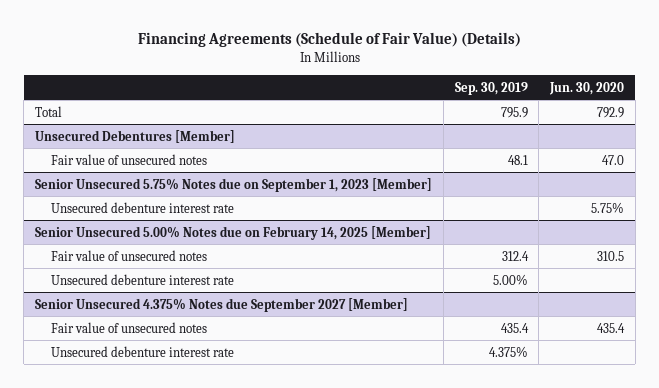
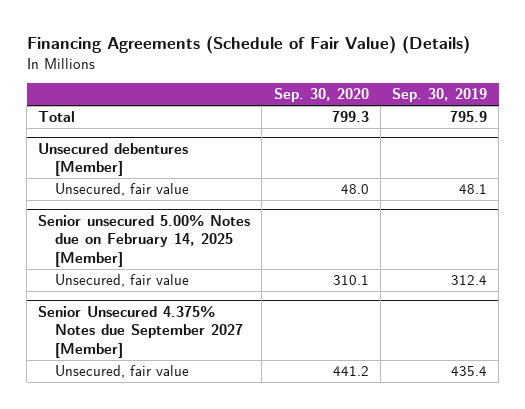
[549,81,625,95] Jun. 30, 2020 -> none
none -> [273,88,369,103] Sep. 30, 2020
[35,177,433,192] Senior Unsecured 5.75% Notes due on September 1, 2023 [Member] -> none
[50,201,234,213] Unsecured debenture interest rate -> none
[50,273,234,285] Unsecured debenture interest rate -> none
[35,129,236,143] Unsecured Debentures [Member] -> [38,142,189,177] Unsecured debentures [Member]
[50,153,207,165] Fair value of unsecured notes -> [54,183,189,197] Unsecured, fair value
[35,225,432,240] Senior Unsecured 5.00% Notes due on February 14, 2025 [Member] -> [38,214,251,267] Senior unsecured 5.00% Notes due on February 14, 2025 [Member]
[50,249,207,261] Fair value of unsecured notes -> [54,274,189,288] Unsecured, fair value
[50,345,234,357] Unsecured debenture interest rate -> none
[50,321,207,333] Fair value of unsecured notes -> [54,365,189,379] Unsecured, fair value

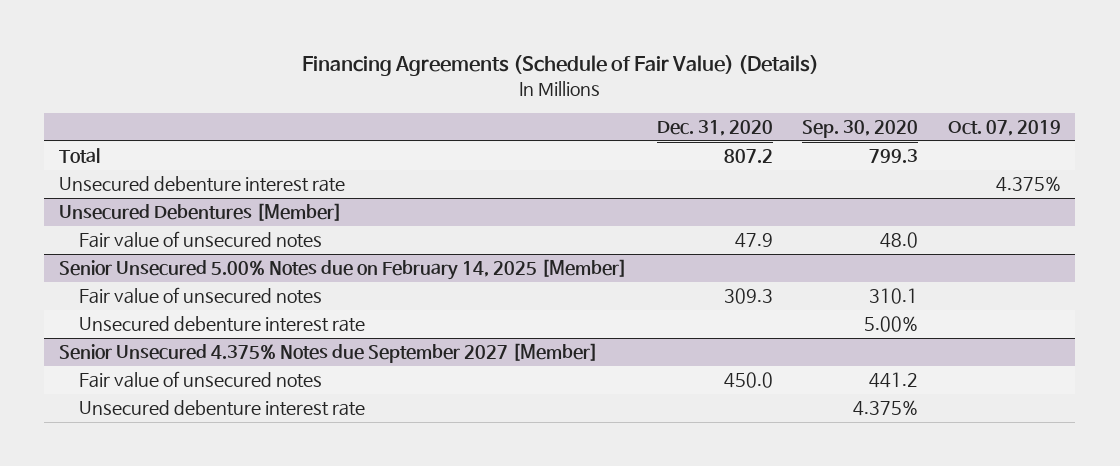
[392,88,488,103] Sep. 30, 2019 -> none
none -> [656,119,773,136] Dec. 31, 2020
none -> [947,119,1061,136] Oct. 07, 2019
none -> [59,176,346,193] Unsecured debenture interest rate
[38,142,189,177] Unsecured debentures [Member] -> [59,203,343,222] Unsecured Debentures [Member]
[54,183,189,197] Unsecured, fair value -> [79,231,323,249] Fair value of unsecured notes
[38,214,251,267] Senior unsecured 5.00% Notes due on February 14, 2025 [Member] -> [59,259,628,281] Senior Unsecured 5.00% Notes due on February 14, 2025 [Member]
[54,274,189,288] Unsecured, fair value -> [79,287,323,305] Fair value of unsecured notes
none -> [79,316,366,333] Unsecured debenture interest rate
[54,365,189,379] Unsecured, fair value -> [79,371,323,389] Fair value of unsecured notes
none -> [79,400,366,417] Unsecured debenture interest rate

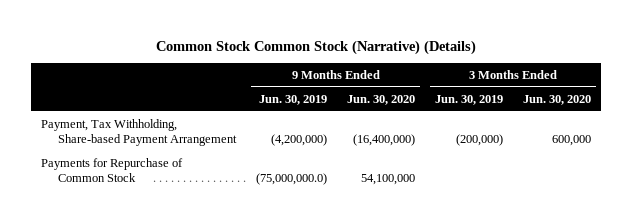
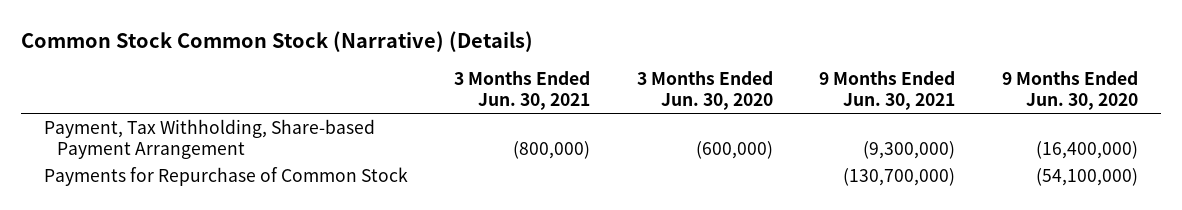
[259,94,328,105] Jun. 30, 2019 -> none
[434,94,503,105] Jun. 30, 2019 -> none
none -> [454,71,591,111] 3 Months Ended Jun. 30, 2021
none -> [819,71,956,111] 9 Months Ended Jun. 30, 2021
[551,135,591,147] 600,000 -> [695,140,773,159] (600,000)
[361,174,416,186] 54,100,000 -> [1035,167,1138,186] (54,100,000)

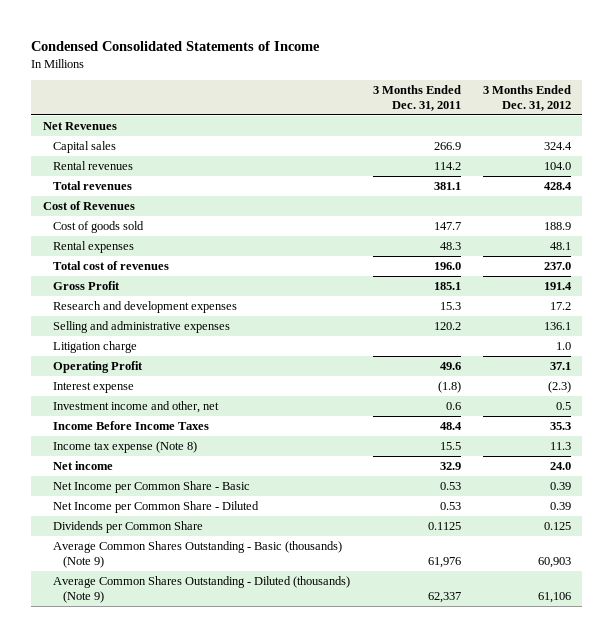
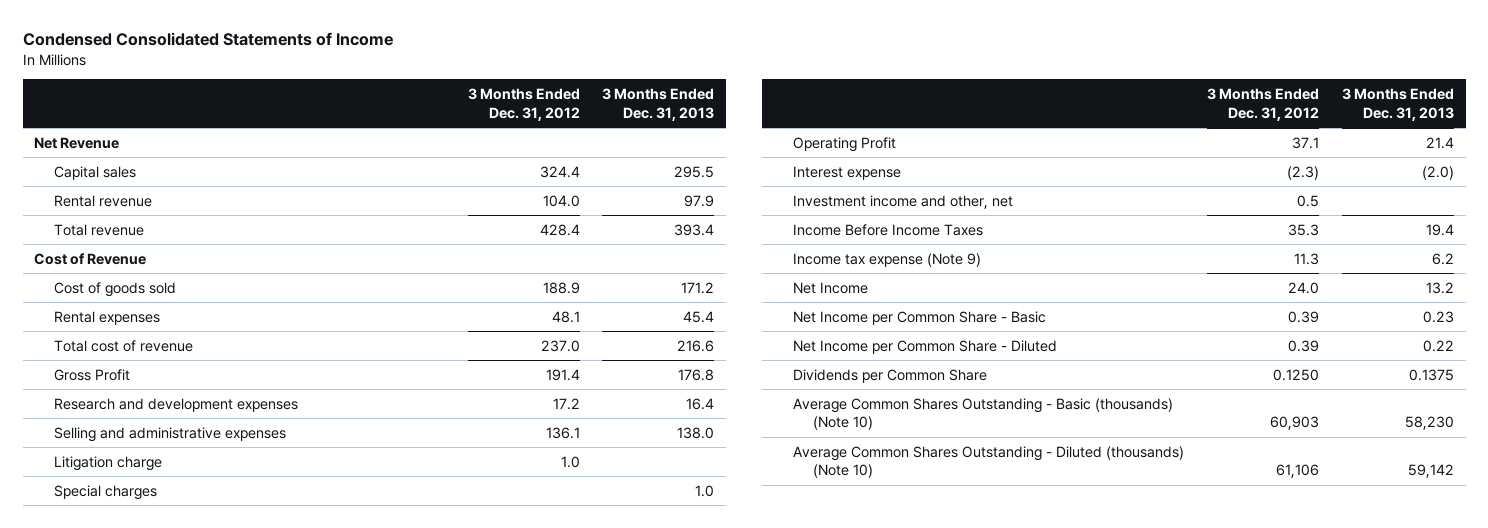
[372,84,461,111] 3 Months Ended Dec. 31, 2011 -> none
none -> [602,87,715,121] 3 Months Ended Dec. 31, 2013
[42,121,117,130] Net Revenues -> [34,136,120,149] Net Revenue
[52,160,133,170] Rental revenues -> [53,194,152,207] Rental revenue
[52,180,132,190] Total revenues -> [53,223,144,236] Total revenue
[42,200,135,210] Cost of Revenues -> [34,252,147,265] Cost of Revenue
[52,260,169,270] Total cost of revenues -> [53,339,193,352] Total cost of revenue
none -> [53,484,157,500] Special charges
[52,440,197,453] Income tax expense (Note 8) -> [793,252,982,267] Income tax expense (Note 9)
[52,460,113,470] Net income -> [793,281,869,294] Net Income
[544,521,572,530] 0.125 -> [1273,368,1320,381] 0.1250
[52,540,342,568] Average Common Shares Outstanding - Basic (thousands) (Note 9) -> [793,397,1174,431] Average Common Shares Outstanding - Basic (thousands) (Note 10)
[52,575,350,603] Average Common Shares Outstanding - Diluted (thousands) (Note 9) -> [793,445,1185,479] Average Common Shares Outstanding - Diluted (thousands) (Note 10)

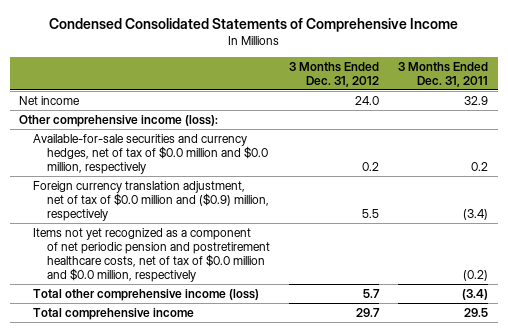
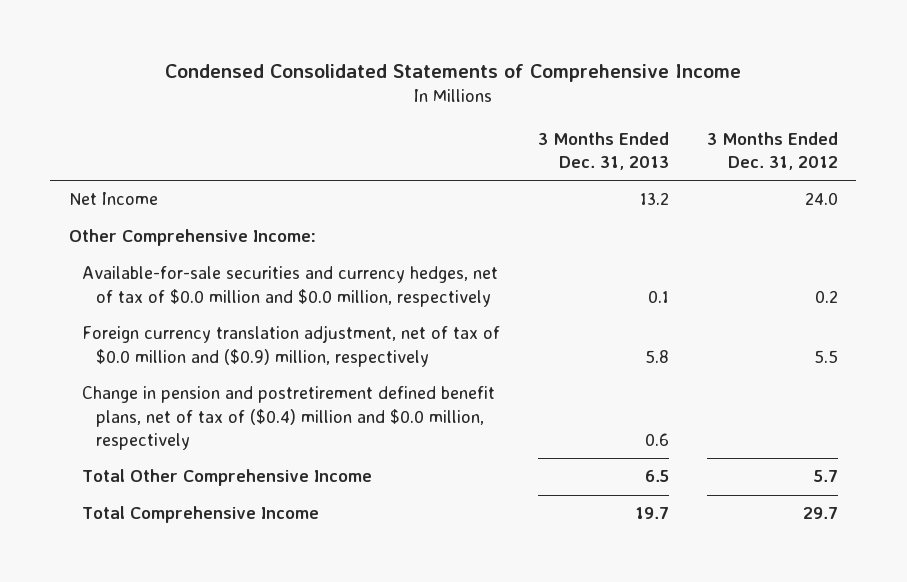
[398,61,489,87] 3 Months Ended Dec. 31, 2011 -> none
none -> [537,131,669,171] 3 Months Ended Dec. 31, 2013
[19,95,81,105] Net income -> [69,192,159,206] Net Income
[19,114,219,127] Other comprehensive income (loss): -> [69,229,317,247] Other Comprehensive Income:
[33,227,270,283] Items not yet recognized as a component of net periodic pension and postretirement healthcare costs, net of tax of $0.0 million and $0.0 million, respectively -> [82,386,496,451] Change in pension and postretirement defined benefit plans, net of tax of ($0.4) million and $0.0 million, respectively
[33,288,260,301] Total other comprehensive income (loss) -> [82,469,373,487] Total Other Comprehensive Income
[33,307,195,320] Total comprehensive income -> [82,506,320,524] Total Comprehensive Income

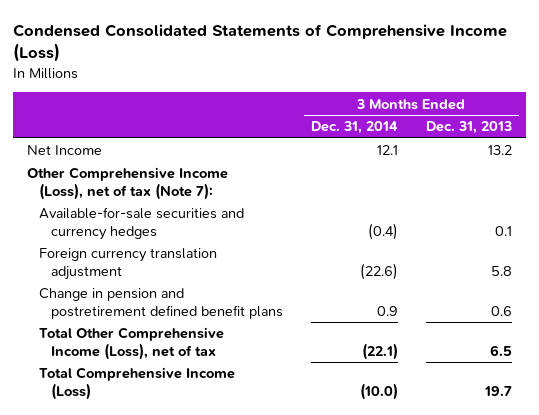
[165,64,742,83] Condensed Consolidated Statements of Comprehensive Income -> [13,23,508,63] Condensed Consolidated Statements of Comprehensive Income (Loss)
[706,131,838,171] 3 Months Ended Dec. 31, 2012 -> none
none -> [310,121,398,135] Dec. 31, 2014
[69,229,317,247] Other Comprehensive Income: -> [27,167,229,200] Other Comprehensive Income (Loss), net of tax (Note 7):
[82,266,499,307] Available-for-sale securities and currency hedges, net of tax of $0.0 million and $0.0 million, respectively -> [39,207,245,240] Available-for-sale securities and currency hedges
[82,325,501,367] Foreign currency translation adjustment, net of tax of $0.0 million and ($0.9) million, respectively -> [39,248,218,280] Foreign currency translation adjustment
[82,386,496,451] Change in pension and postretirement defined benefit plans, net of tax of ($0.4) million and $0.0 million, respectively -> [39,288,284,319] Change in pension and postretirement defined benefit plans
[82,469,373,487] Total Other Comprehensive Income -> [39,327,225,360] Total Other Comprehensive Income (Loss), net of tax
[82,506,320,524] Total Comprehensive Income -> [39,367,236,400] Total Comprehensive Income (Loss)

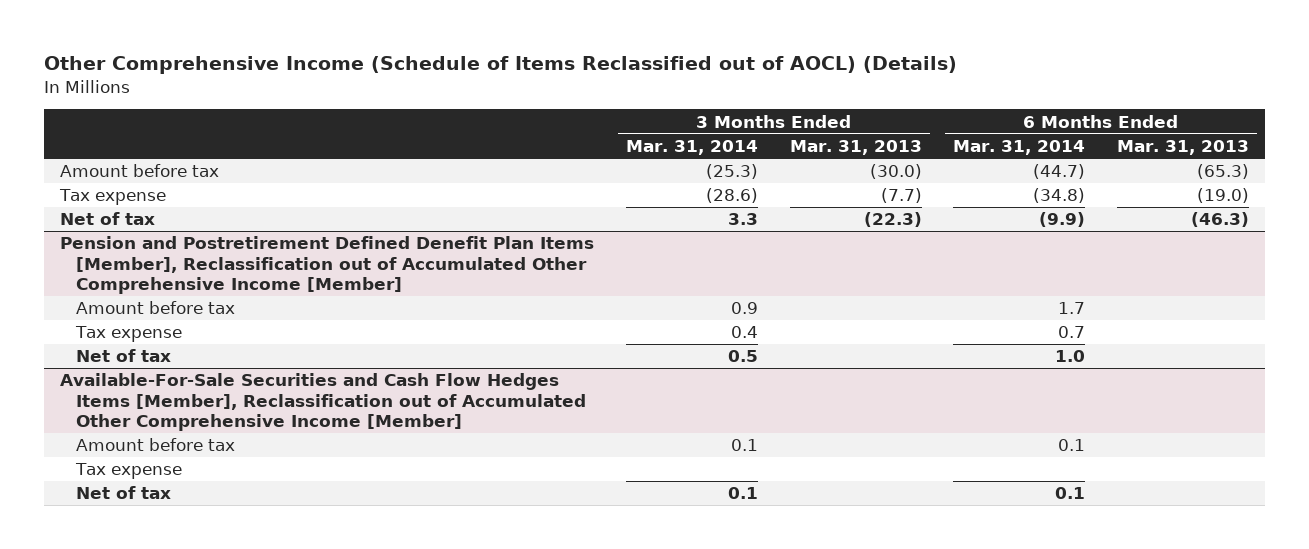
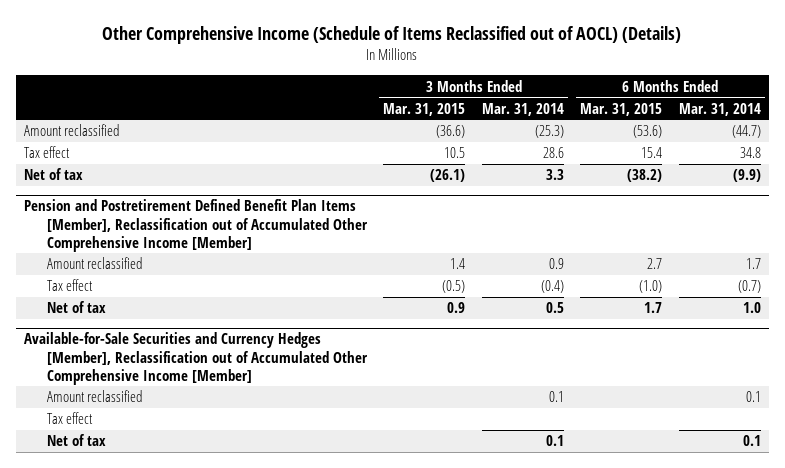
[789,139,922,155] Mar. 31, 2013 -> none
[1117,139,1250,155] Mar. 31, 2013 -> none
none -> [383,102,466,116] Mar. 31, 2015
none -> [580,102,663,116] Mar. 31, 2015
[60,164,220,178] Amount before tax -> [24,124,121,137] Amount reclassified
[59,189,167,206] Tax expense -> [24,146,71,159] Tax effect
[705,188,758,204] (28.6) -> [542,147,564,159] 28.6
[1033,188,1086,204] (34.8) -> [739,147,761,159] 34.8
[60,236,595,294] Pension and Postretirement Defined Denefit Plan Items [Member], Reclassification out of Accumulated Other Comprehensive Income [Member] -> [24,199,368,252] Pension and Postretirement Defined Benefit Plan Items [Member], Reclassification out of Accumulated Other Comprehensive Income [Member]
[75,301,235,315] Amount before tax -> [46,257,143,270] Amount reclassified
[74,326,182,343] Tax expense -> [46,279,93,292] Tax effect
[730,326,758,339] 0.4 -> [540,280,564,294] (0.4)
[1058,326,1086,339] 0.7 -> [737,280,761,294] (0.7)
[60,373,586,431] Available-For-Sale Securities and Cash Flow Hedges Items [Member], Reclassification out of Accumulated Other Comprehensive Income [Member] -> [24,332,368,385] Available-for-Sale Securities and Currency Hedges [Member], Reclassification out of Accumulated Other Comprehensive Income [Member]
[75,438,235,452] Amount before tax -> [46,390,143,403] Amount reclassified
[74,463,182,480] Tax expense -> [46,412,93,425] Tax effect

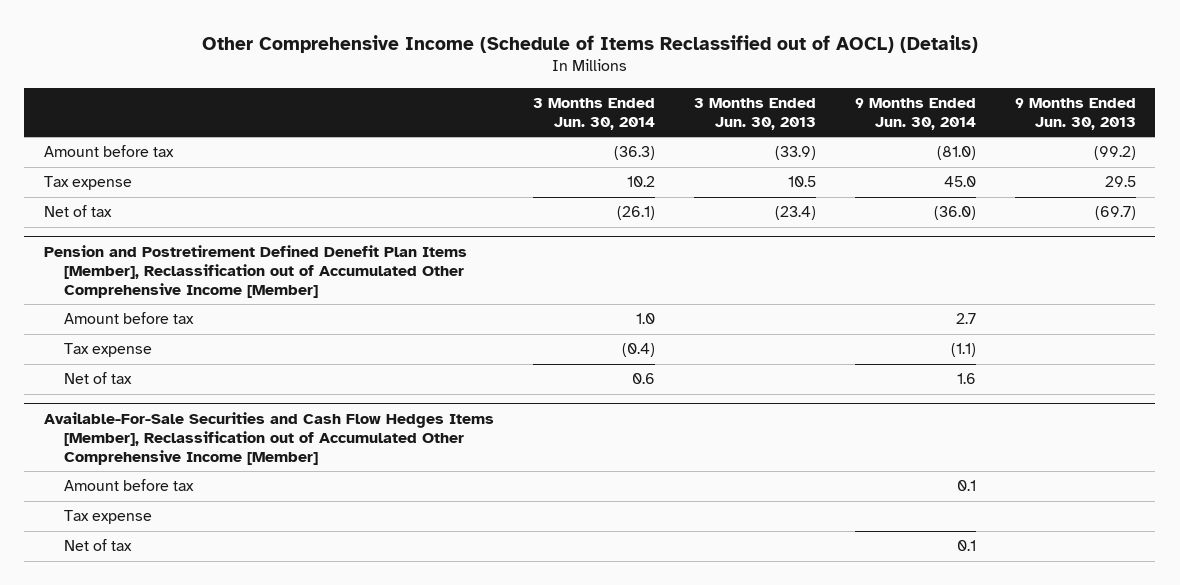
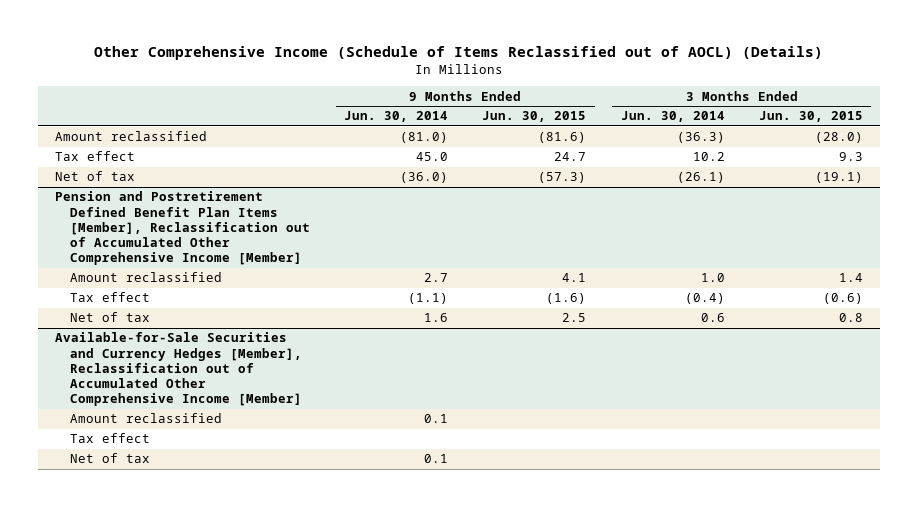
[693,97,816,130] 3 Months Ended Jun. 30, 2013 -> none
[1014,97,1136,130] 9 Months Ended Jun. 30, 2013 -> none
none -> [482,111,587,123] Jun. 30, 2015
none -> [758,111,863,123] Jun. 30, 2015
[43,145,174,158] Amount before tax -> [54,131,207,142] Amount reclassified
[43,176,132,191] Tax expense -> [54,151,135,162] Tax effect
[43,244,467,298] Pension and Postretirement Defined Denefit Plan Items [Member], Reclassification out of Accumulated Other Comprehensive Income [Member] -> [54,191,311,266] Pension and Postretirement Defined Benefit Plan Items [Member], Reclassification out of Accumulated Other Comprehensive Income [Member]
[63,312,194,325] Amount before tax -> [70,272,223,283] Amount reclassified
[63,343,152,358] Tax expense -> [70,292,151,303] Tax effect
[43,411,494,465] Available-For-Sale Securities and Cash Flow Hedges Items [Member], Reclassification out of Accumulated Other Comprehensive Income [Member] -> [54,332,303,407] Available-for-Sale Securities and Currency Hedges [Member], Reclassification out of Accumulated Other Comprehensive Income [Member]
[63,479,194,492] Amount before tax -> [70,413,223,424] Amount reclassified
[63,510,152,525] Tax expense -> [70,433,151,444] Tax effect

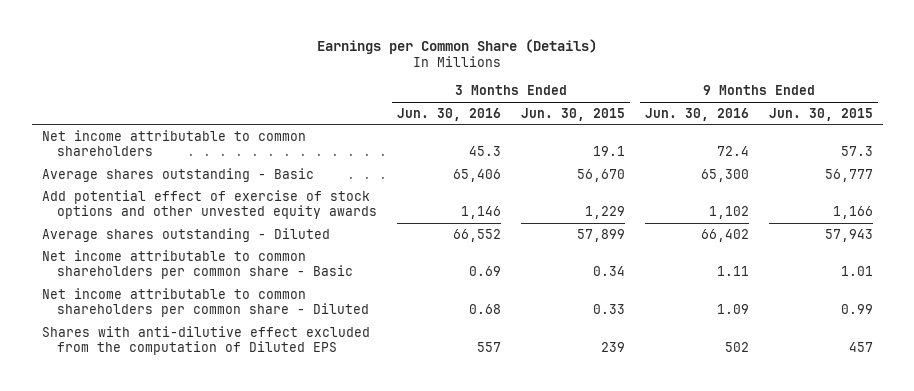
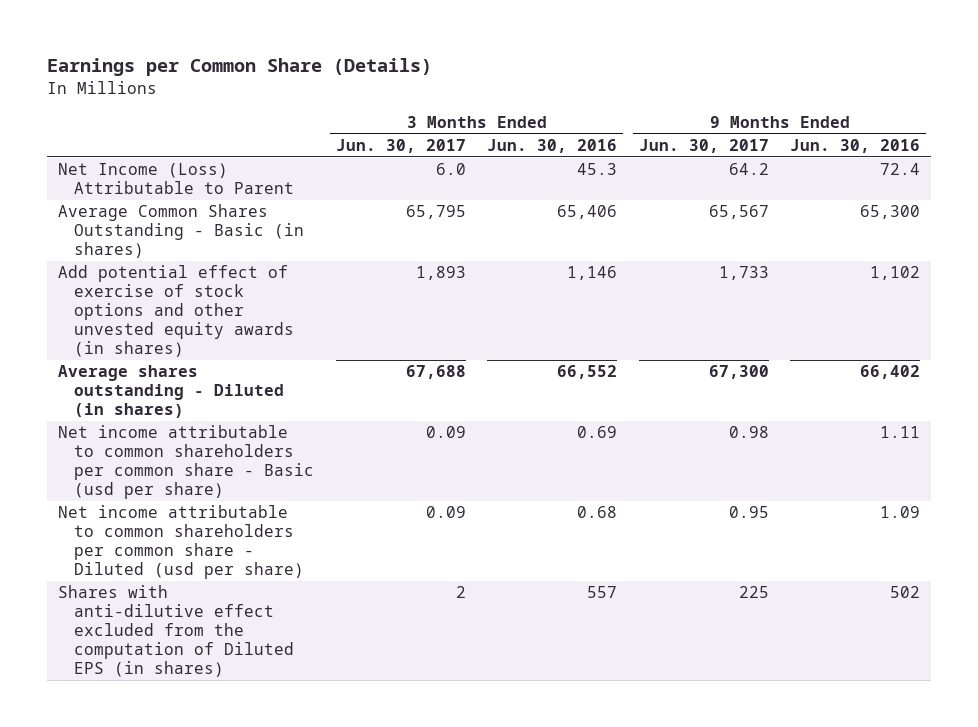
[520,107,625,121] Jun. 30, 2015 -> none
[768,107,873,121] Jun. 30, 2015 -> none
none -> [335,139,466,154] Jun. 30, 2017
none -> [638,139,769,154] Jun. 30, 2017
[41,129,306,157] Net income attributable to common shareholders -> [57,163,295,195] Net Income (Loss) Attributable to Parent
[41,167,314,182] Average shares outstanding - Basic -> [57,204,305,259] Average Common Shares Outstanding - Basic (in shares)
[41,189,377,220] Add potential effect of exercise of stock options and other unvested equity awards -> [57,265,295,358] Add potential effect of exercise of stock options and other unvested equity awards (in shares)
[41,227,330,242] Average shares outstanding - Diluted -> [57,365,285,419] Average shares outstanding - Diluted (in shares)
[41,249,353,280] Net income attributable to common shareholders per common share - Basic -> [57,425,315,500] Net income attributable to common shareholders per common share - Basic (usd per share)
[41,287,369,318] Net income attributable to common shareholders per common share - Diluted -> [57,505,305,580] Net income attributable to common shareholders per common share - Diluted (usd per share)
[41,325,370,356] Shares with anti-dilutive effect excluded from the computation of Diluted EPS -> [57,585,295,678] Shares with anti-dilutive effect excluded from the computation of Diluted EPS (in shares)

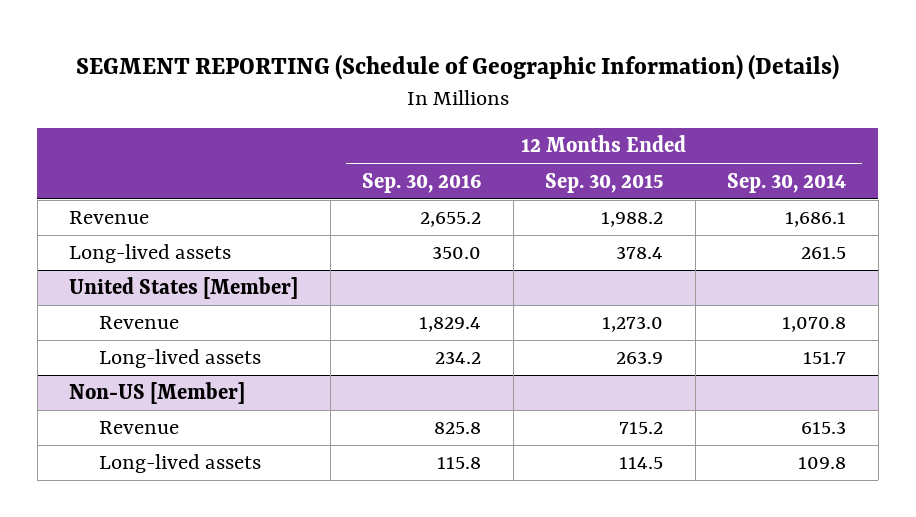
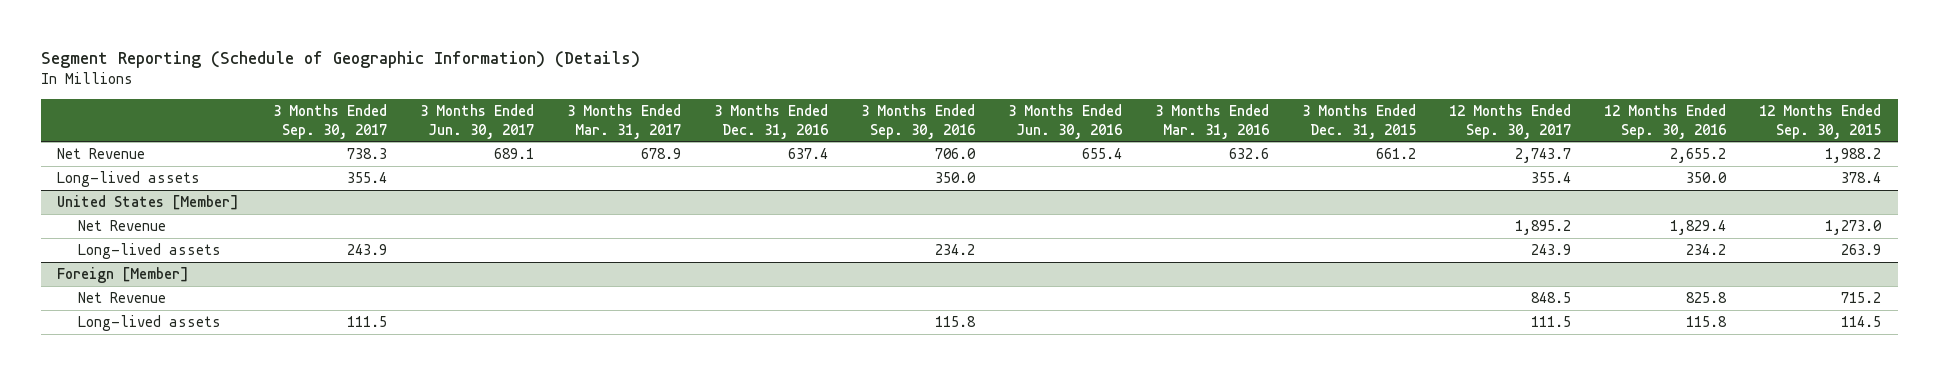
[75,53,839,80] SEGMENT REPORTING (Schedule of Geographic Information) (Details) -> [40,51,640,69] Segment Reporting (Schedule of Geographic Information) (Details)
[727,172,847,193] Sep. 30, 2014 -> none
none -> [272,103,387,139] 3 Months Ended Sep. 30, 2017
none -> [419,103,534,139] 3 Months Ended Jun. 30, 2017
none -> [566,103,681,139] 3 Months Ended Mar. 31, 2017
none -> [713,103,828,139] 3 Months Ended Dec. 31, 2016
none -> [860,103,975,139] 3 Months Ended Sep. 30, 2016
none -> [1007,103,1122,139] 3 Months Ended Jun. 30, 2016
none -> [1155,103,1270,139] 3 Months Ended Mar. 31, 2016
none -> [1302,103,1417,139] 3 Months Ended Dec. 31, 2015
none -> [1449,103,1572,139] 12 Months Ended Sep. 30, 2017
[69,211,150,225] Revenue -> [57,148,146,160] Net Revenue
[98,316,179,330] Revenue -> [77,220,166,232] Net Revenue
[69,382,246,405] Non-US [Member] -> [57,267,190,284] Foreign [Member]
[98,421,179,435] Revenue -> [77,292,166,304] Net Revenue

